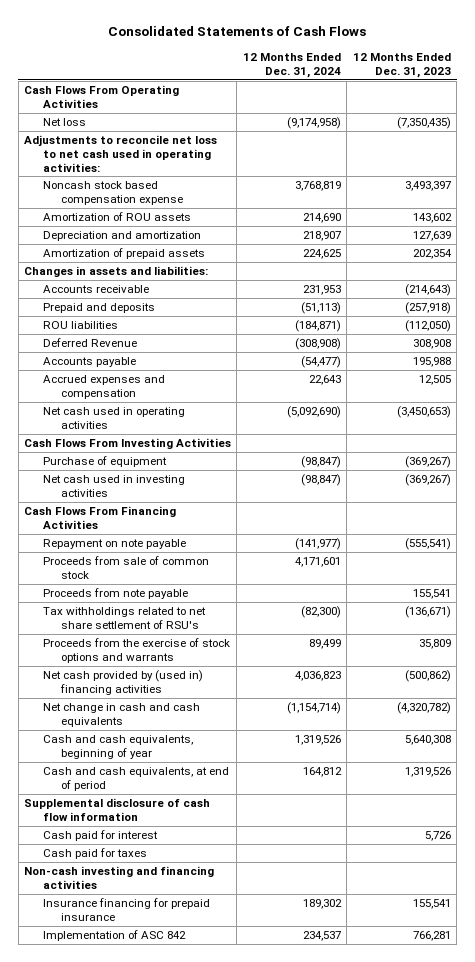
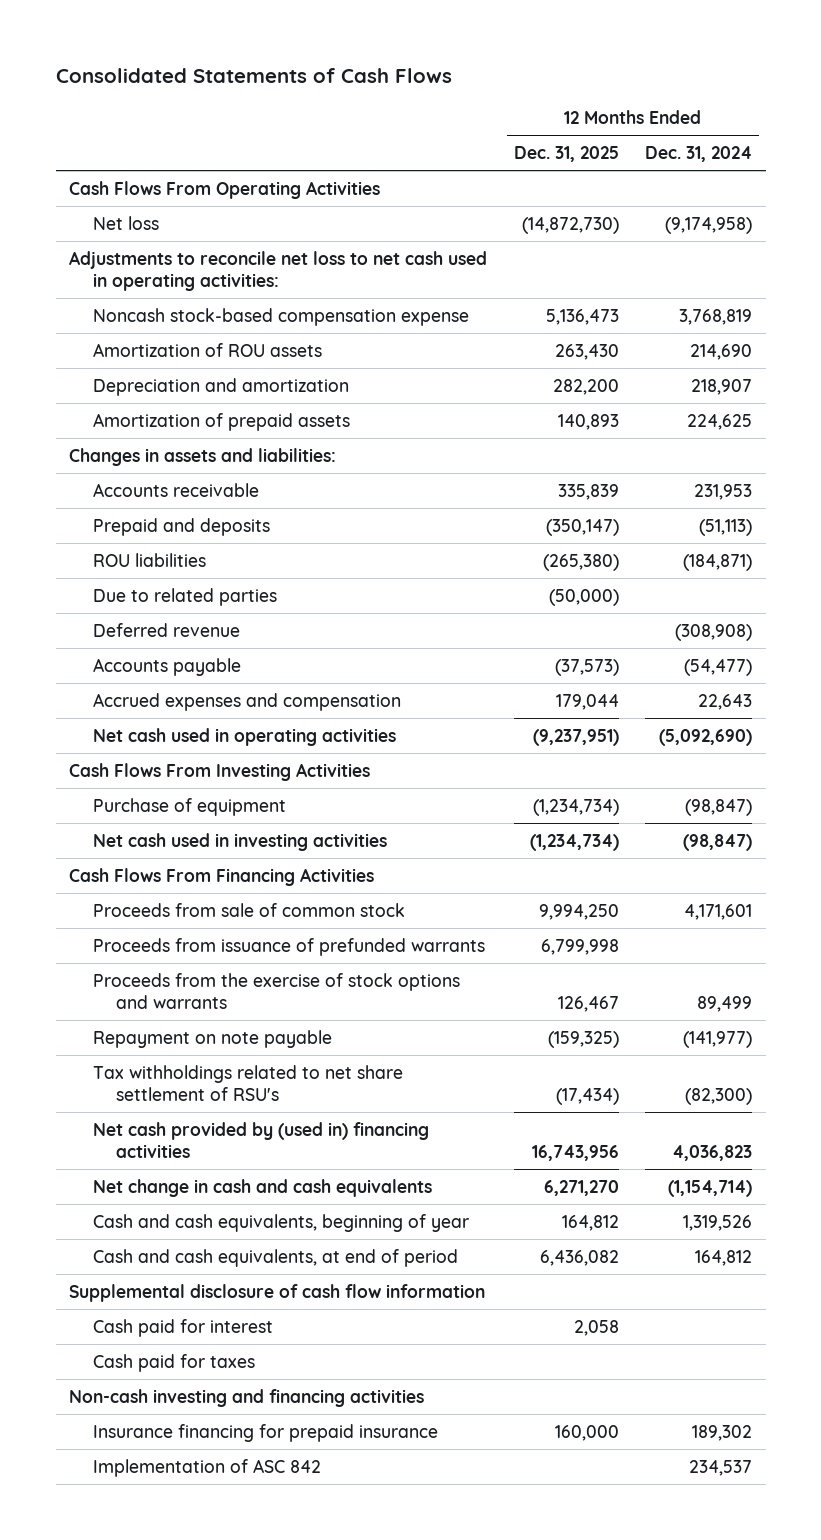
[352,53,451,78] 12 Months Ended Dec. 31, 2023 -> none
none -> [513,146,619,163] Dec. 31, 2025
[42,181,184,205] Noncash stock based compensation expense -> [92,307,469,326] Noncash stock-based compensation expense
none -> [92,587,277,606] Due to related parties
[42,338,137,348] Deferred Revenue -> [92,622,240,637] Deferred revenue
[42,588,188,600] Proceeds from note payable -> none
none -> [92,937,485,956] Proceeds from issuance of prefunded warrants
[42,539,186,550] Repayment on note payable -> [92,1029,332,1048] Repayment on note payable
[42,607,206,629] Tax withholdings related to net share settlement of RSU's -> [92,1064,403,1101] Tax withholdings related to net share settlement of RSU's

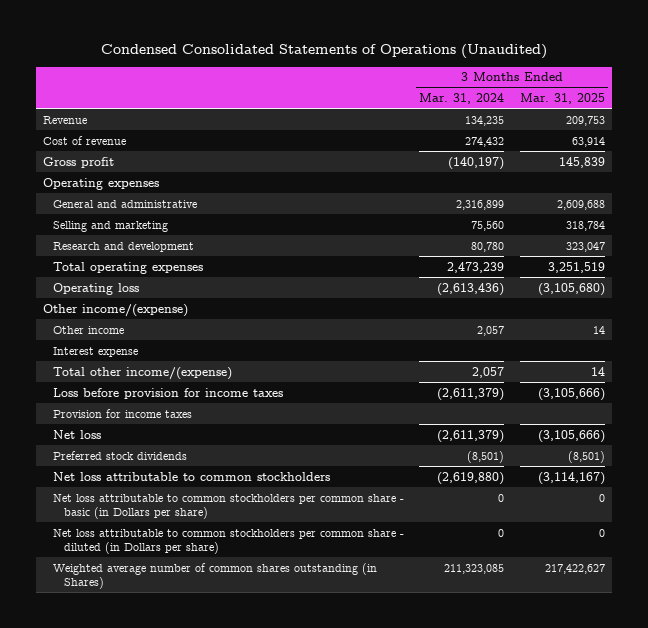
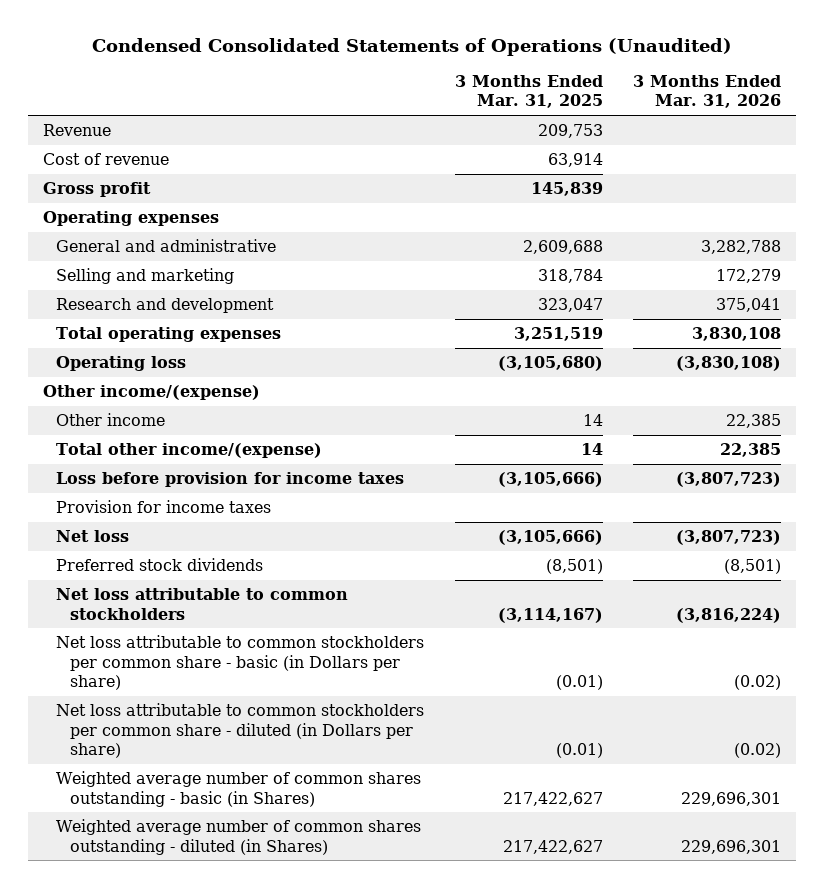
[419,92,505,104] Mar. 31, 2024 -> none
none -> [632,75,781,109] 3 Months Ended Mar. 31, 2026
[53,346,139,357] Interest expense -> none
[598,493,605,502] 0 -> [555,674,603,690] (0.01)
[598,528,605,537] 0 -> [555,742,603,758] (0.01)
[53,562,378,589] Weighted average number of common shares outstanding (in Shares) -> [56,771,422,807] Weighted average number of common shares outstanding - basic (in Shares)
none -> [56,819,422,855] Weighted average number of common shares outstanding - diluted (in Shares)

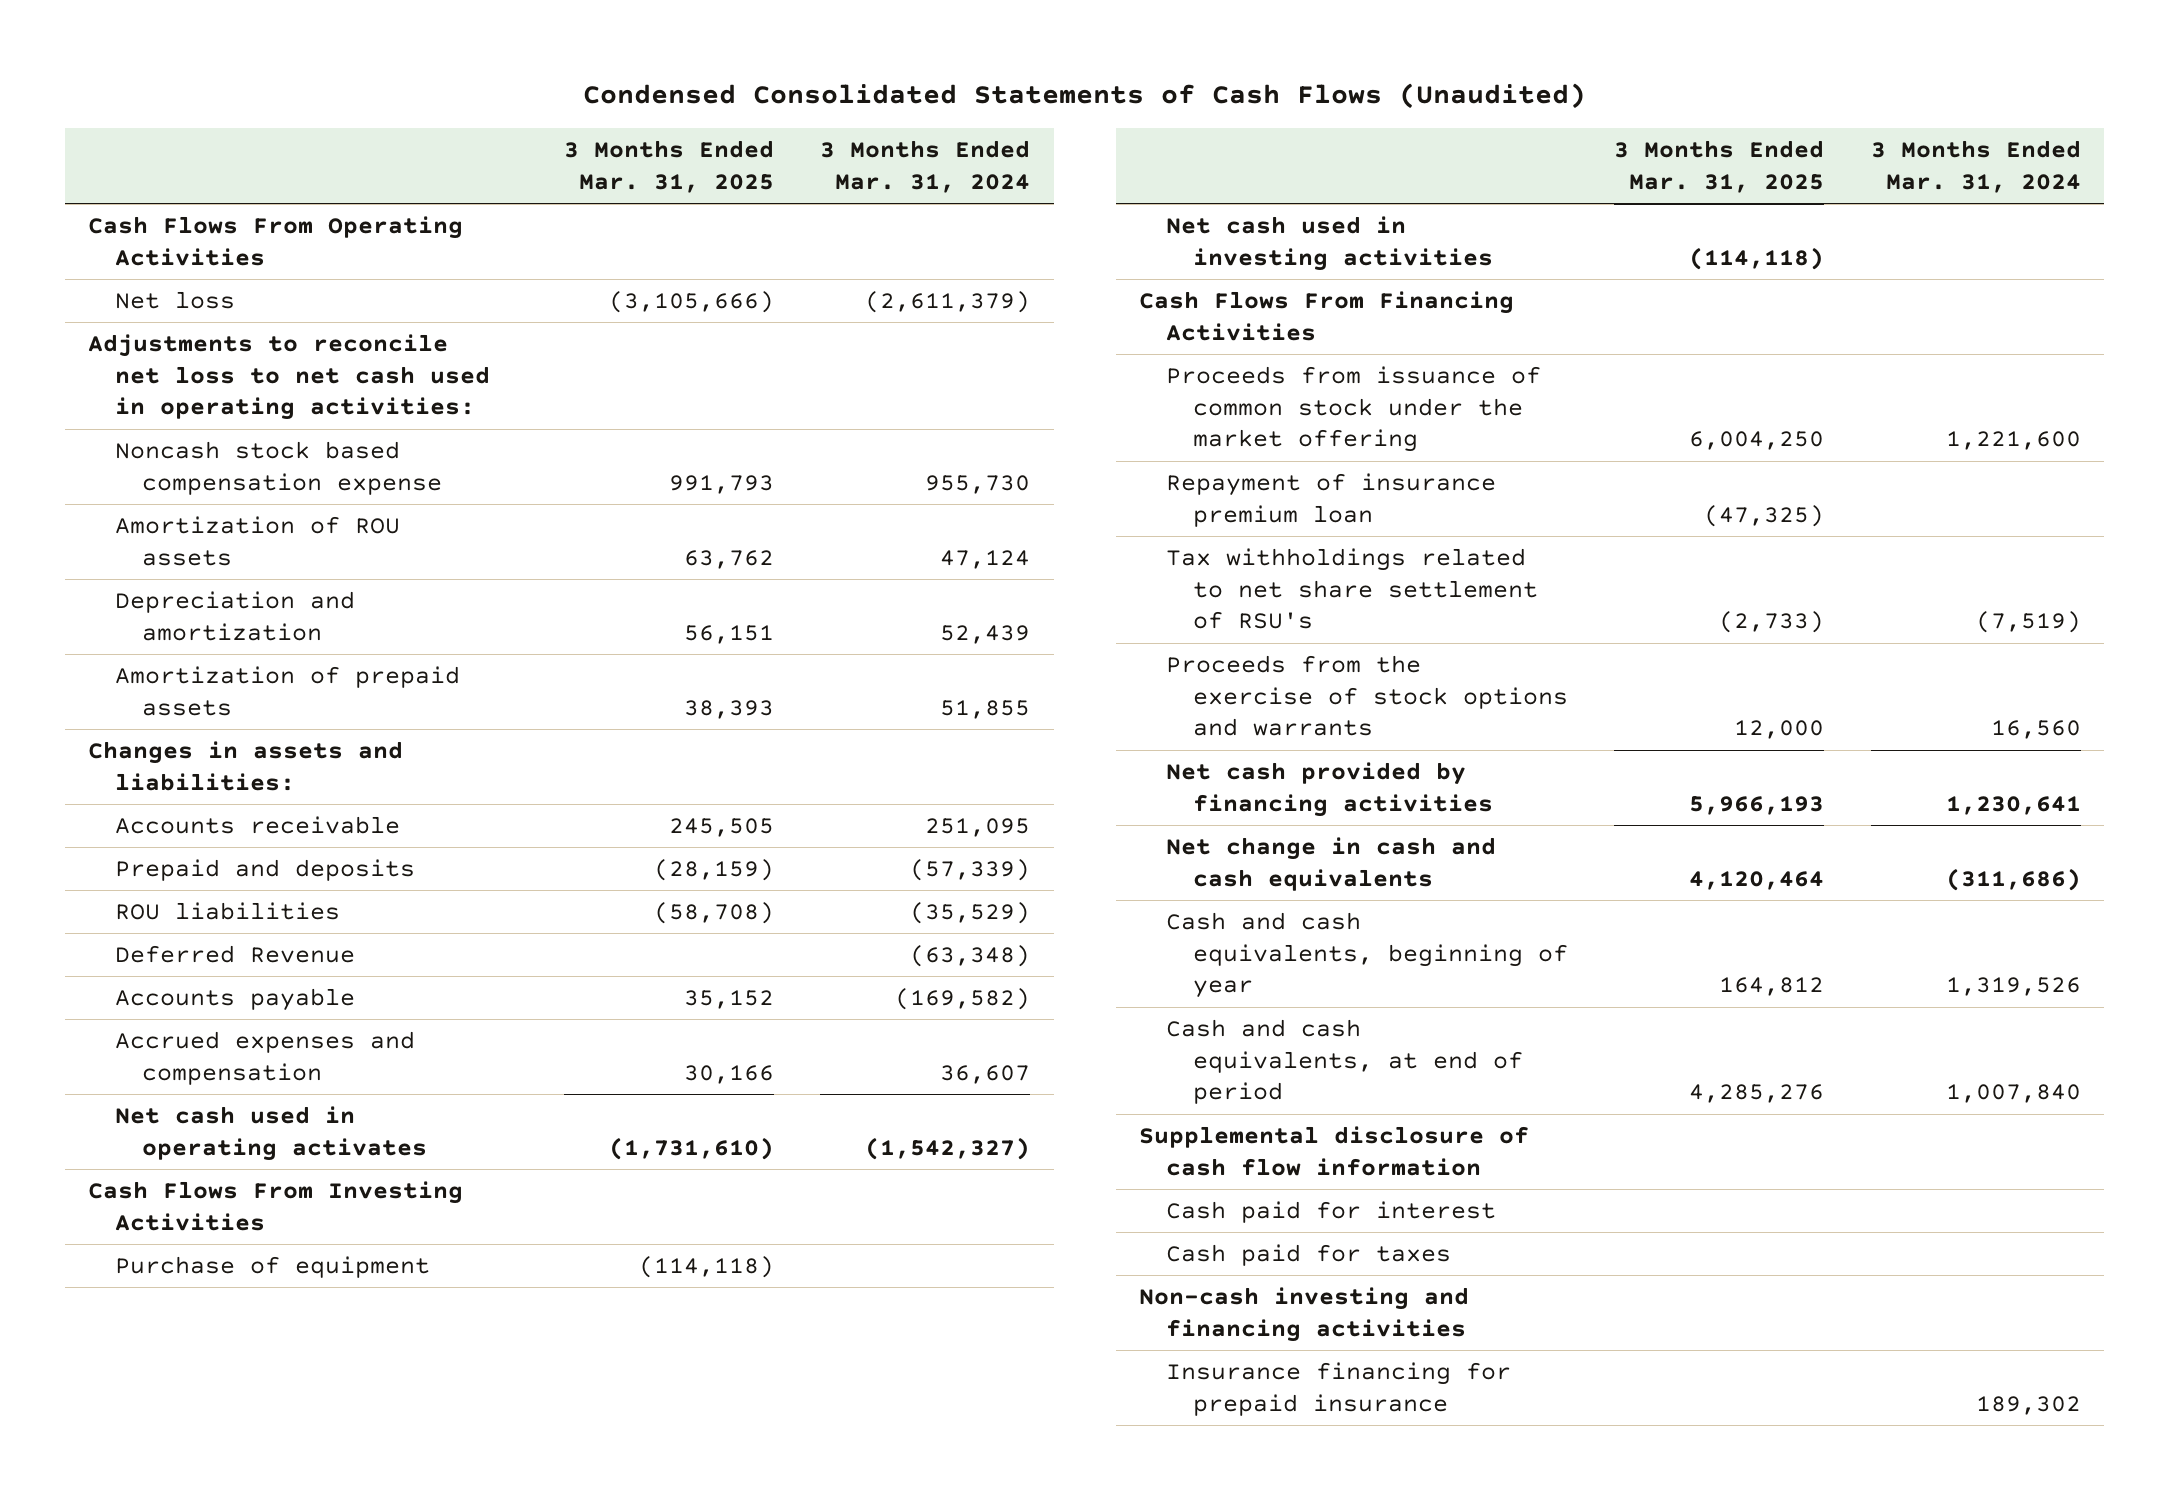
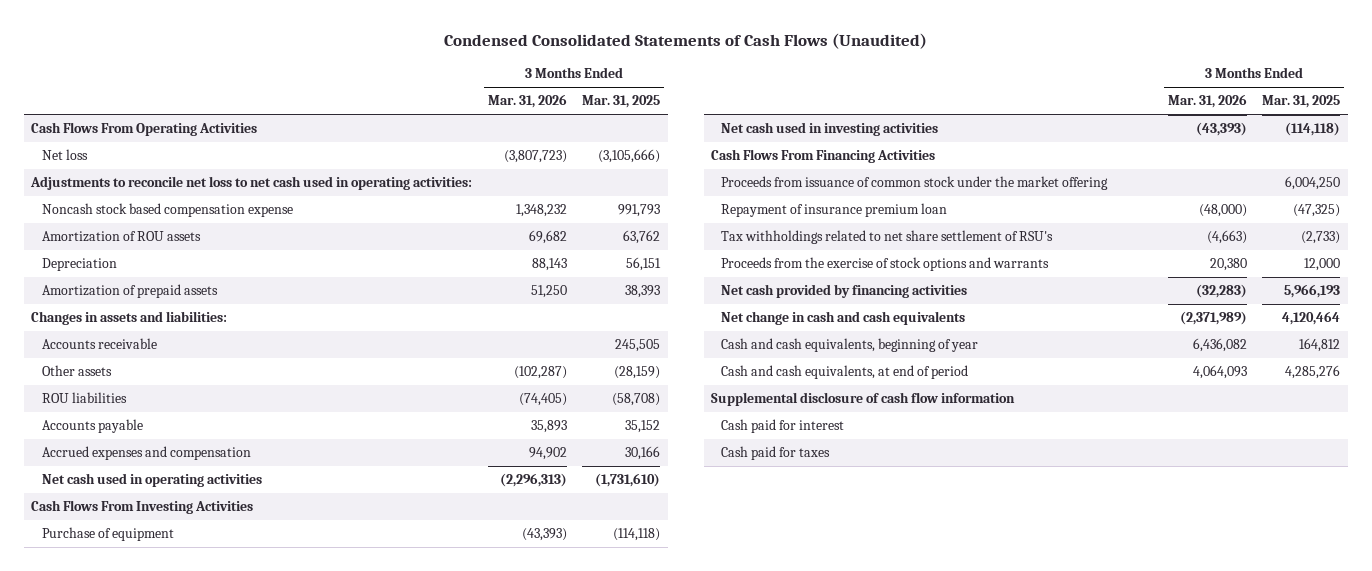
[820,139,1031,193] 3 Months Ended Mar. 31, 2024 -> none
none -> [487,94,567,109] Mar. 31, 2026
[114,591,355,641] Depreciation and amortization -> [41,258,117,272] Depreciation
[114,859,415,882] Prepaid and deposits -> [41,365,112,377] Other assets
[114,945,355,964] Deferred Revenue -> none
[114,1106,427,1161] Net cash used in operating activates -> [41,473,262,488] Net cash used in operating activities
[1138,1287,1469,1342] Non-cash investing and financing activities -> none
[1165,1362,1511,1416] Insurance financing for prepaid insurance -> none

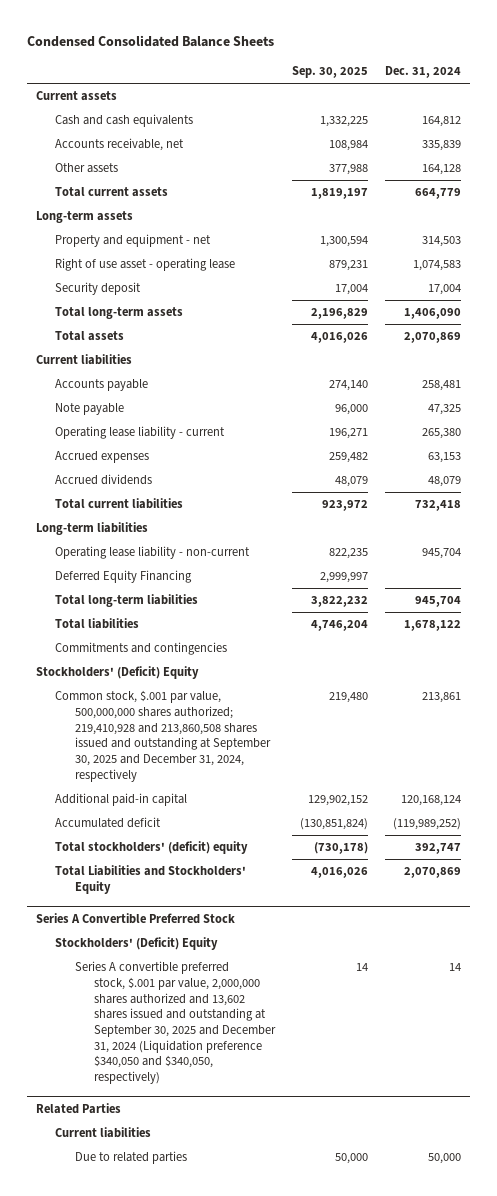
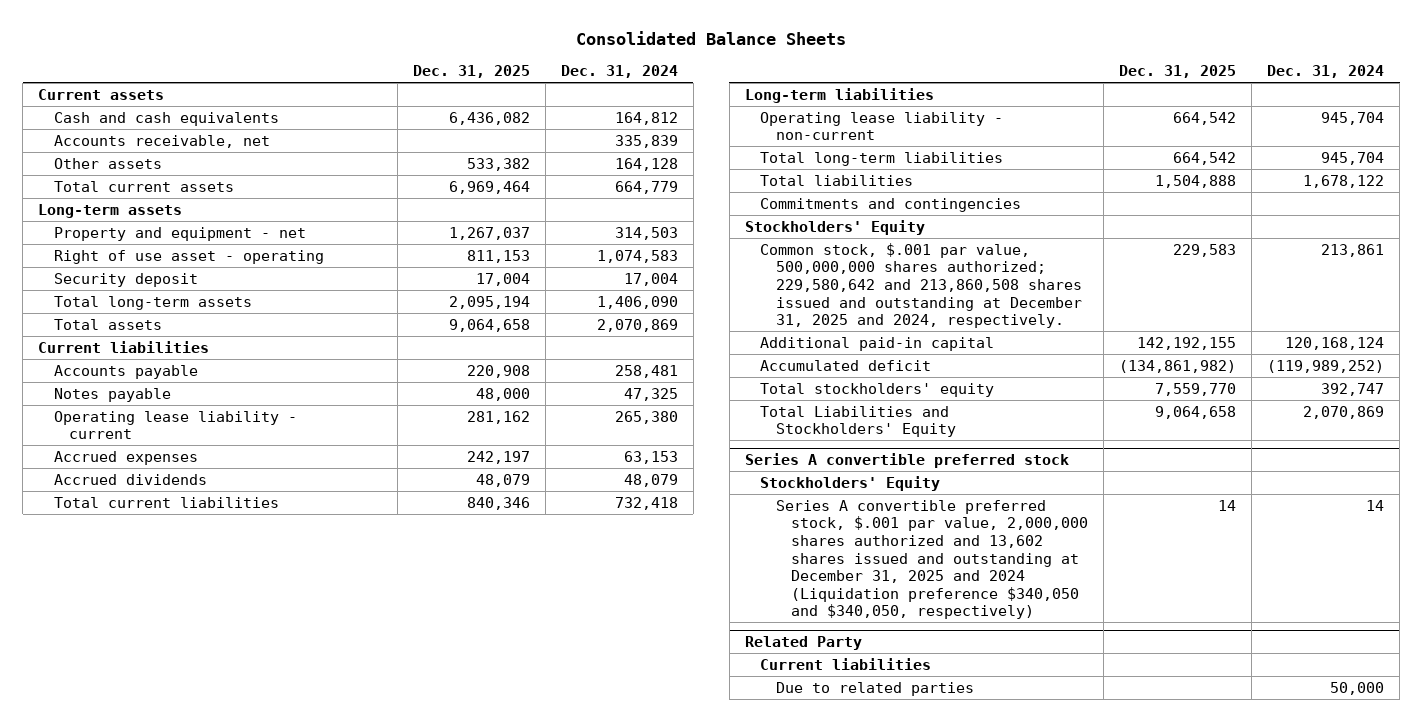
[27,35,275,48] Condensed Consolidated Balance Sheets -> [576,31,847,46] Consolidated Balance Sheets
[292,66,369,79] Sep. 30, 2025 -> none
none -> [412,65,530,79] Dec. 31, 2025
[55,258,236,272] Right of use asset - operating lease -> [53,249,324,264] Right of use asset - operating
[55,403,125,416] Note payable -> [53,387,171,402] Notes payable
[55,570,193,584] Deferred Equity Financing -> none
[35,666,199,680] Stockholders' (Deficit) Equity -> [744,219,925,235] Stockholders' Equity
[55,690,271,782] Common stock, $.001 par value, 500,000,000 shares authorized; 219,410,928 and 213,860,508 shares issued and outstanding at September 30, 2025 and December 31, 2024, respectively -> [760,242,1082,329] Common stock, $.001 par value, 500,000,000 shares authorized; 229,580,642 and 213,860,508 shares issued and outstanding at December 31, 2025 and 2024, respectively.
[55,841,249,855] Total stockholders' (deficit) equity -> [760,382,995,397] Total stockholders' equity
[35,913,235,925] Series A Convertible Preferred Stock -> [744,453,1069,469] Series A convertible preferred stock
[55,937,219,951] Stockholders' (Deficit) Equity -> [760,475,941,491] Stockholders' Equity
[74,961,276,1085] Series A convertible preferred stock, $.001 par value, 2,000,000 shares authorized and 13,602 shares issued and outstanding at September 30, 2025 and December 31, 2024 (Liquidation preference $340,050 and $340,050, respectively) -> [775,499,1089,620] Series A convertible preferred stock, $.001 par value, 2,000,000 shares authorized and 13,602 shares issued and outstanding at December 31, 2025 and 2024 (Liquidation preference $340,050 and $340,050, respectively)
[35,1103,121,1115] Related Parties -> [744,636,862,651] Related Party

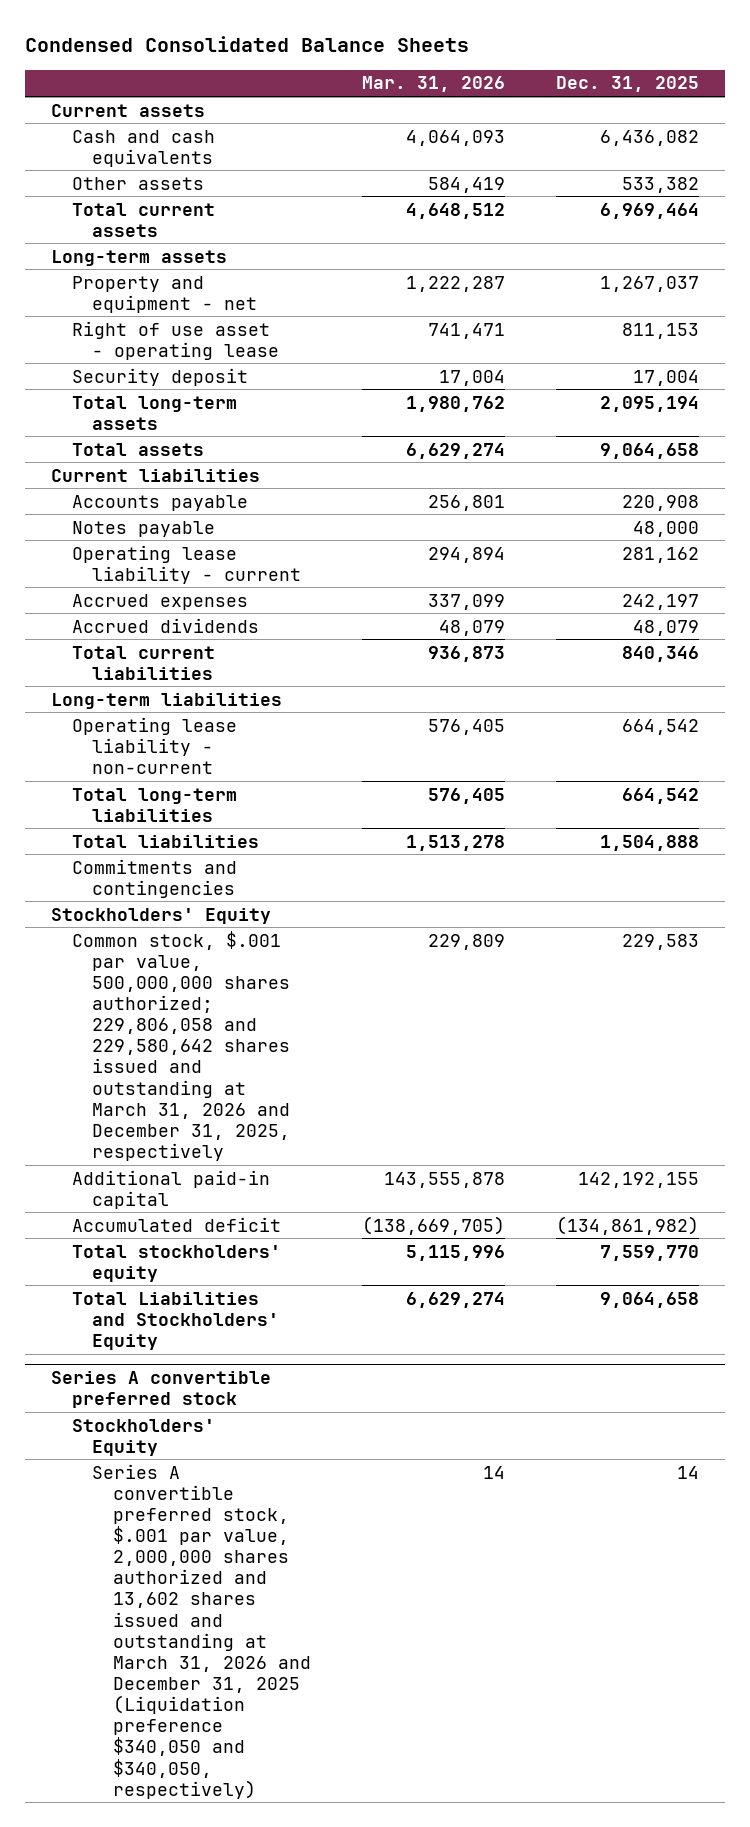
[576,31,847,46] Consolidated Balance Sheets -> [25,36,470,53] Condensed Consolidated Balance Sheets
[560,65,678,79] Dec. 31, 2024 -> none
none -> [362,76,506,93] Mar. 31, 2026
[53,134,270,148] Accounts receivable, net -> none
[53,249,324,264] Right of use asset - operating -> [71,320,280,360] Right of use asset - operating lease
[760,242,1082,329] Common stock, $.001 par value, 500,000,000 shares authorized; 229,580,642 and 213,860,508 shares issued and outstanding at December 31, 2025 and 2024, respectively. -> [71,930,291,1161] Common stock, $.001 par value, 500,000,000 shares authorized; 229,806,058 and 229,580,642 shares issued and outstanding at March 31, 2026 and December 31, 2025, respectively
[744,636,862,651] Related Party -> none
[760,657,932,670] Current liabilities -> none
[775,681,974,696] Due to related parties -> none
[775,499,1089,620] Series A convertible preferred stock, $.001 par value, 2,000,000 shares authorized and 13,602 shares issued and outstanding at December 31, 2025 and 2024 (Liquidation preference $340,050 and $340,050, respectively) -> [92,1463,312,1799] Series A convertible preferred stock, $.001 par value, 2,000,000 shares authorized and 13,602 shares issued and outstanding at March 31, 2026 and December 31, 2025 (Liquidation preference $340,050 and $340,050, respectively)

